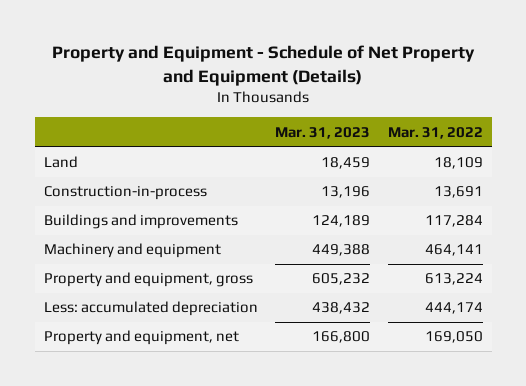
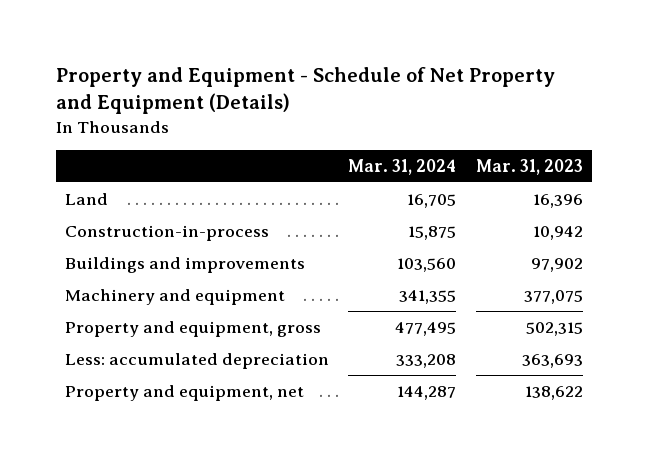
[387,126,483,139] Mar. 31, 2022 -> none
none -> [348,158,457,175] Mar. 31, 2024
[321,157,371,170] 18,459 -> [532,193,583,208] 16,396
[321,186,371,199] 13,196 -> [532,225,583,240] 10,942
[312,215,371,228] 124,189 -> [530,257,583,272] 97,902
[312,244,371,257] 449,388 -> [523,289,583,304] 377,075
[312,273,371,286] 605,232 -> [525,321,583,336] 502,315
[312,302,371,315] 438,432 -> [521,353,583,368] 363,693
[312,331,371,344] 166,800 -> [524,385,583,400] 138,622

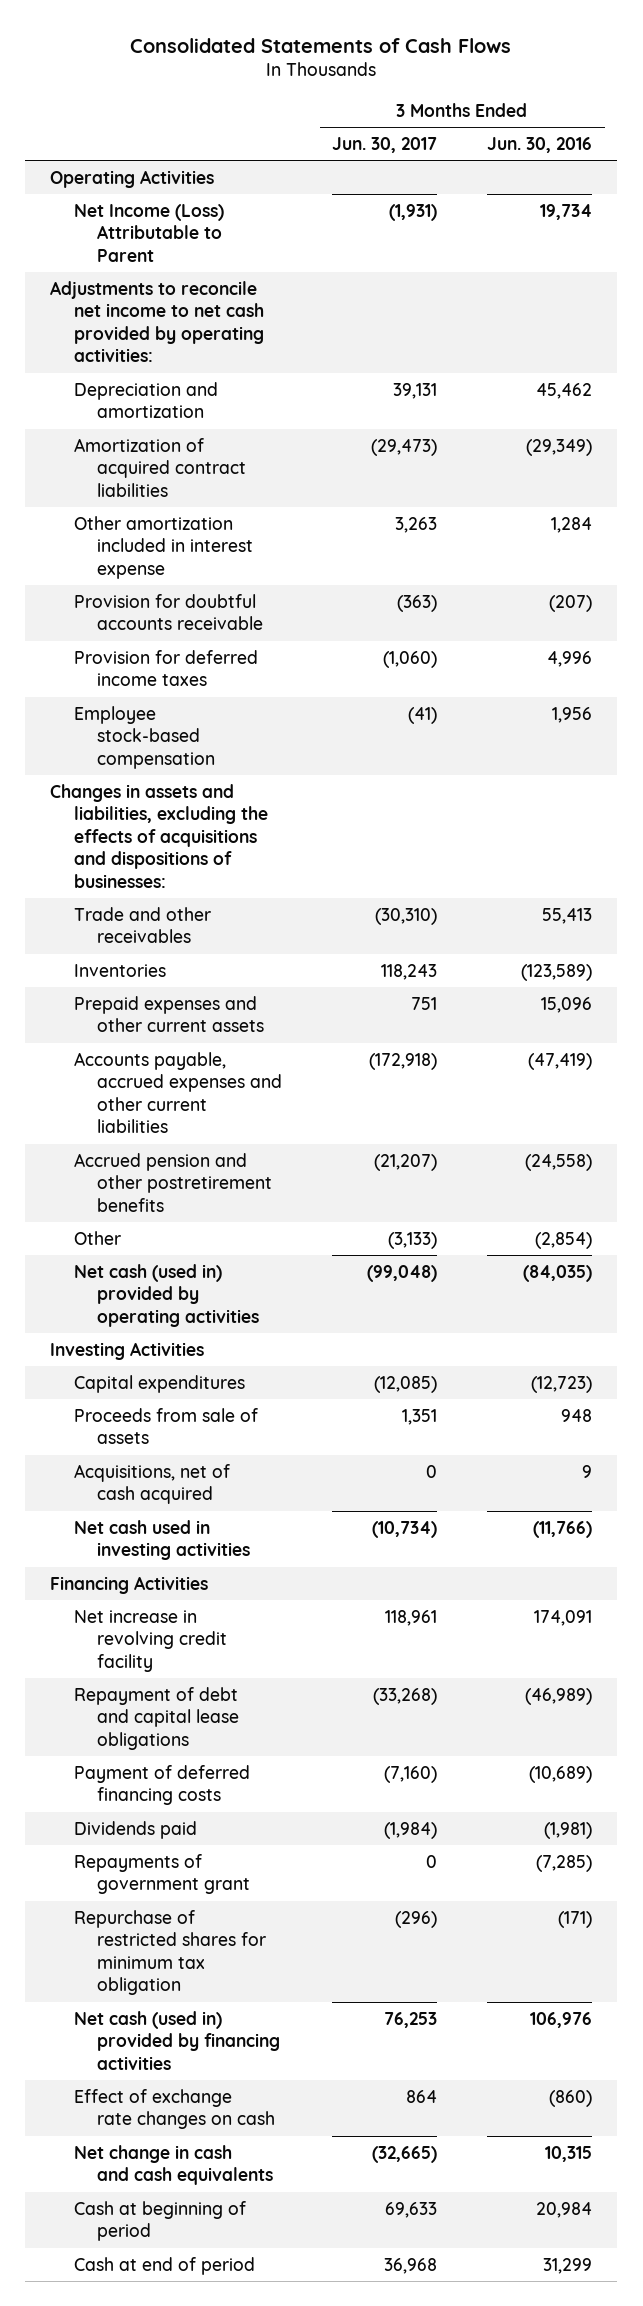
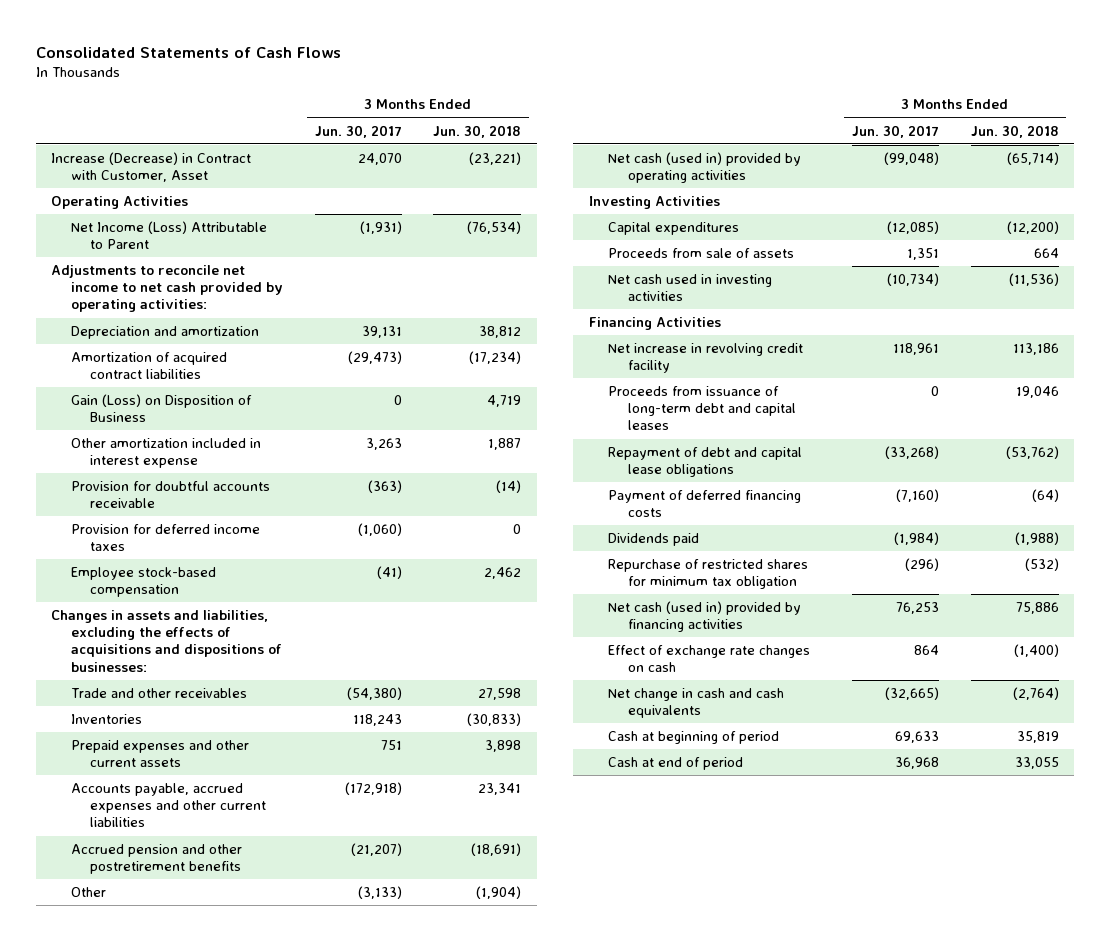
[487,137,593,154] Jun. 30, 2016 -> none
none -> [433,124,522,138] Jun. 30, 2018
none -> [51,151,252,183] Increase (Decrease) in Contract with Customer, Asset
none -> [70,393,252,423] Gain (Loss) on Disposition of Business
[375,907,438,925] (30,310) -> [346,686,402,700] (54,380)
[73,1463,230,1505] Acquisitions, net of cash acquired -> none
none -> [608,385,796,431] Proceeds from issuance of long-term debt and capital leases
[73,1853,251,1895] Repayments of government grant -> none

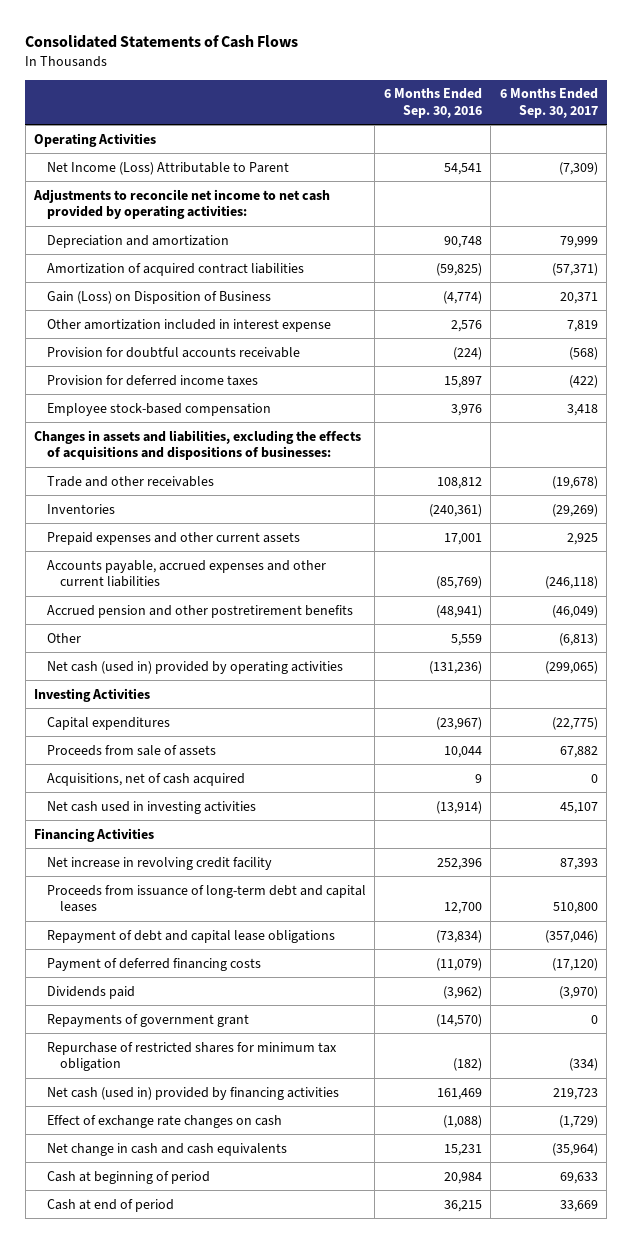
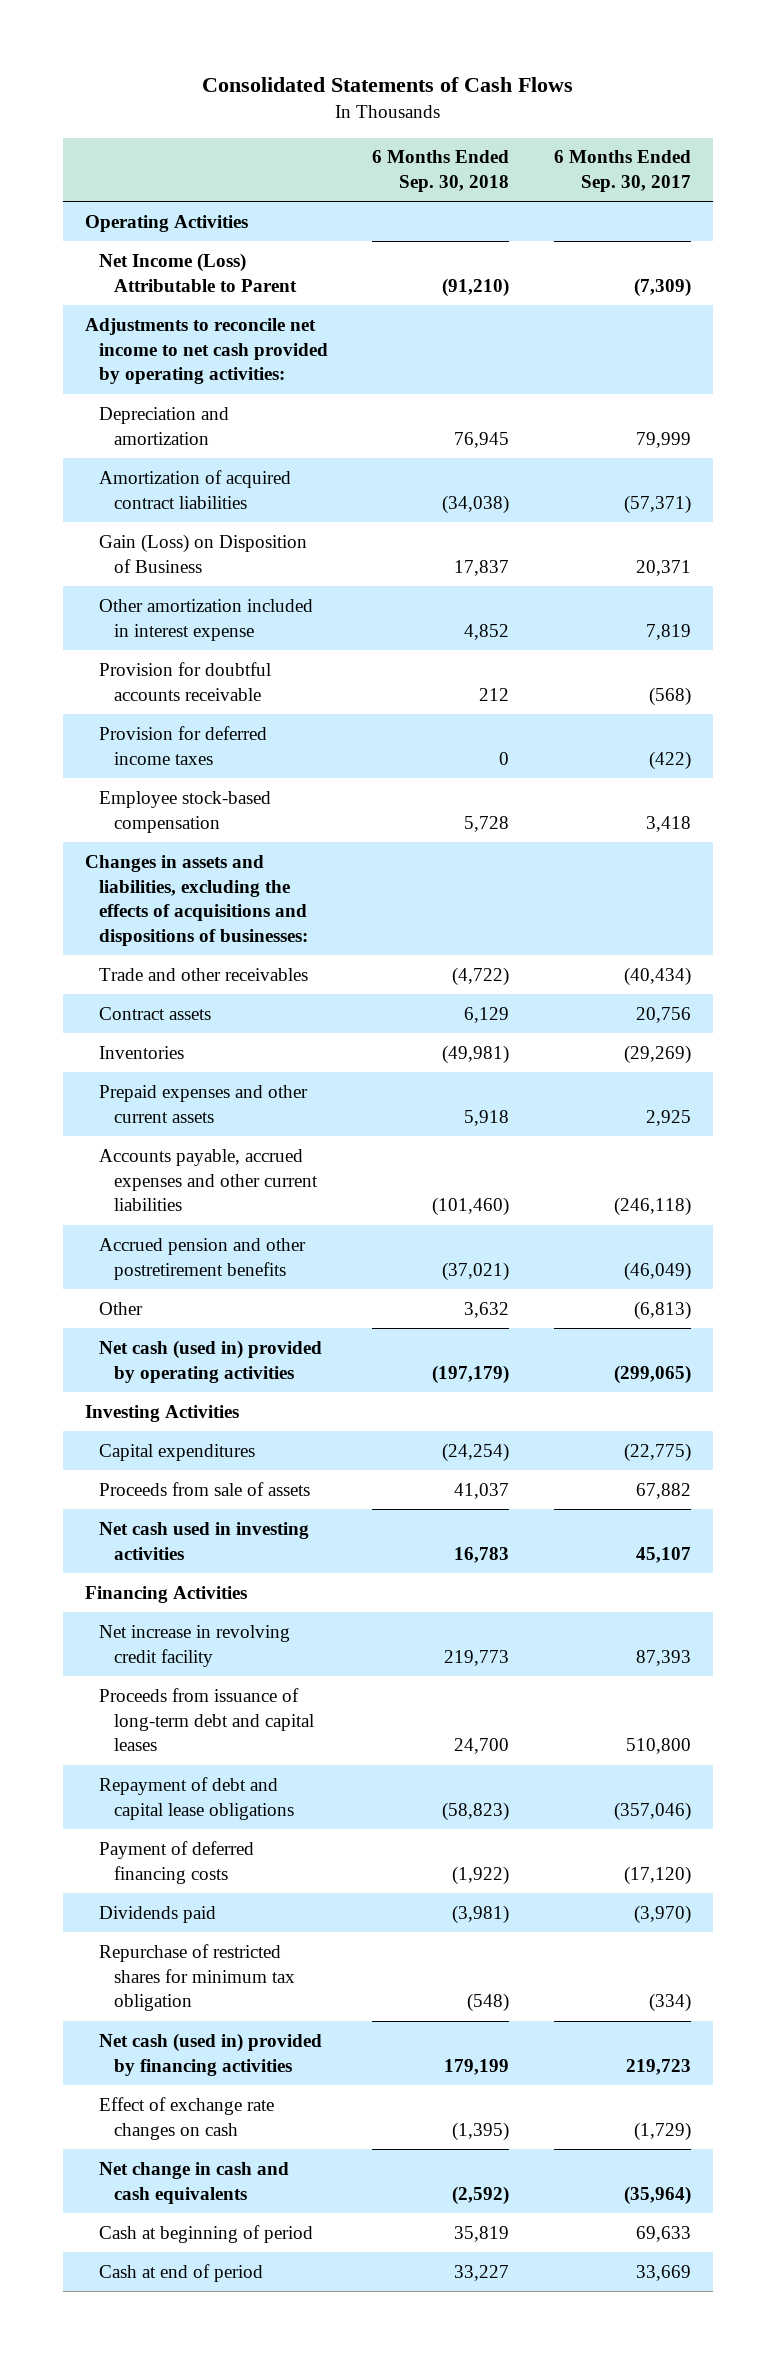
[383,88,482,118] 6 Months Ended Sep. 30, 2016 -> none
none -> [372,150,510,193] 6 Months Ended Sep. 30, 2018
[551,475,598,489] (19,678) -> [623,966,691,986] (40,434)
none -> [99,1006,212,1020] Contract assets
[47,772,246,786] Acquisitions, net of cash acquired -> none
[47,1013,250,1027] Repayments of government grant -> none

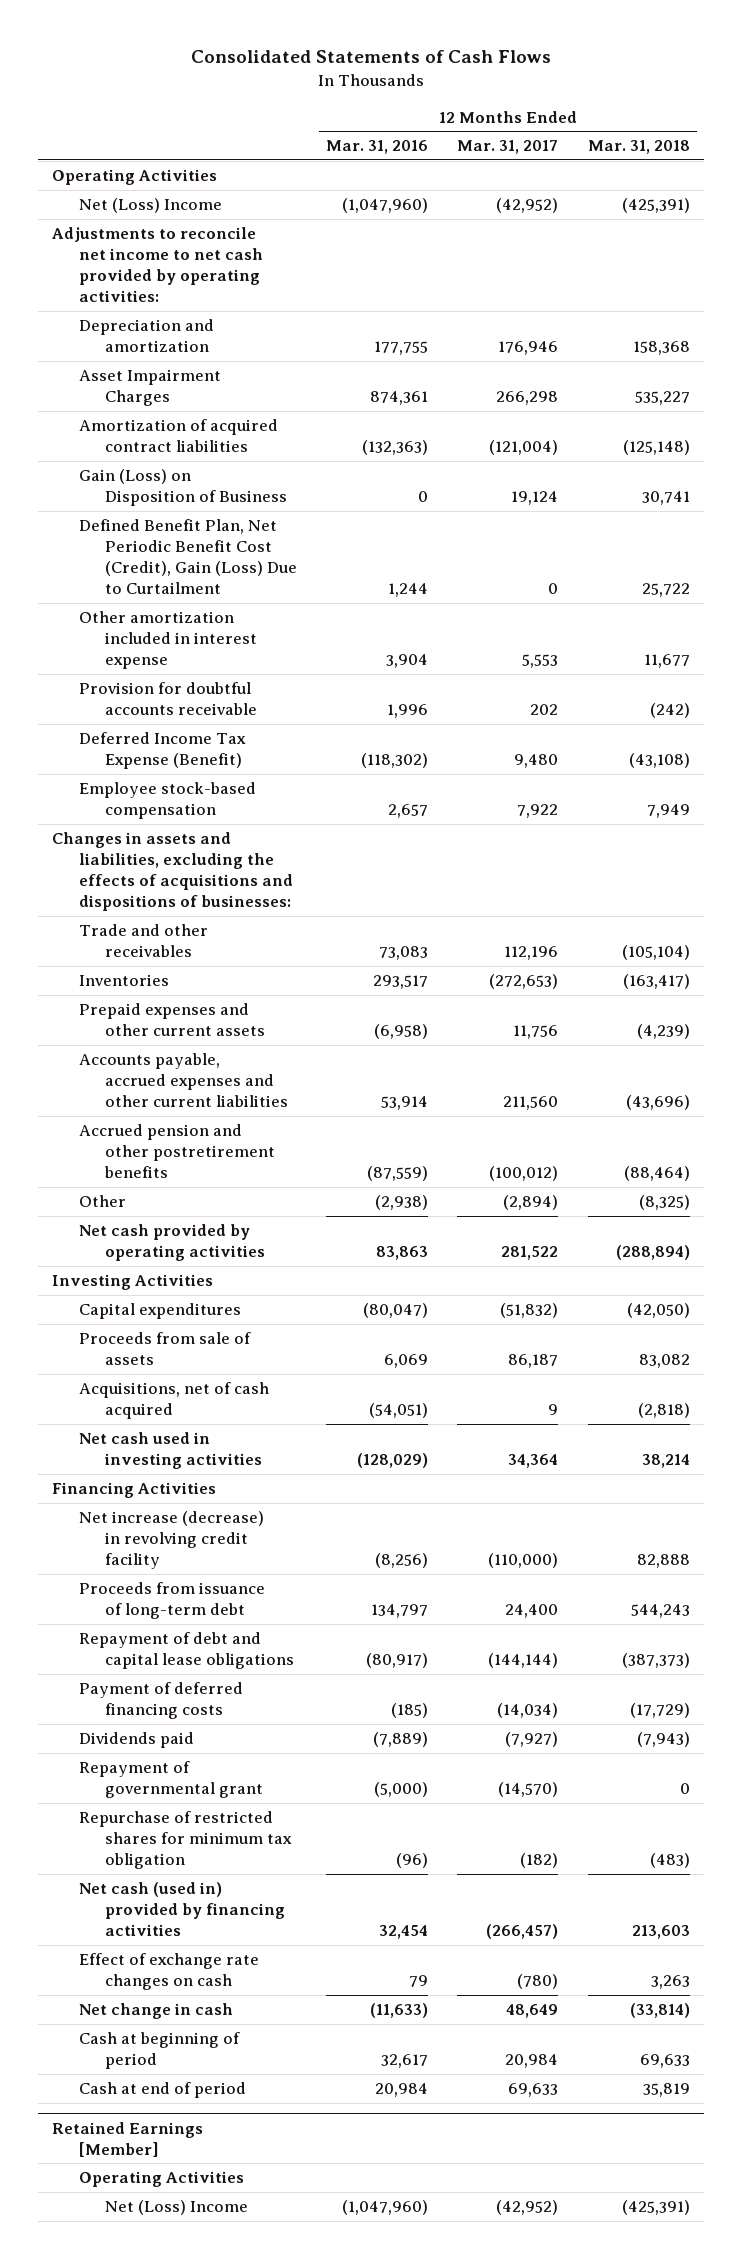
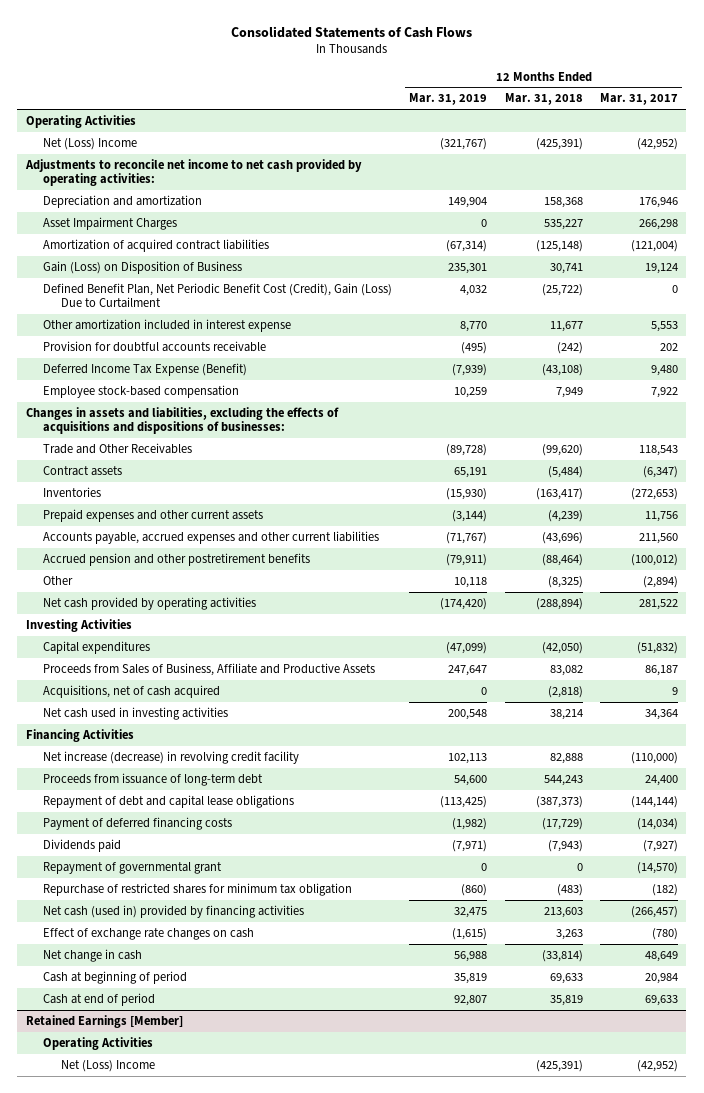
[326,140,429,155] Mar. 31, 2016 -> none
none -> [409,93,488,106] Mar. 31, 2019
[641,583,690,598] 25,722 -> [541,283,583,296] (25,722)
[78,924,208,958] Trade and other receivables -> [43,442,193,454] Trade and Other Receivables
[504,946,559,961] 112,196 -> [638,444,678,456] 118,543
[621,945,690,961] (105,104) -> [541,443,583,456] (99,620)
none -> [43,465,123,476] Contract assets
[78,1332,251,1366] Proceeds from sale of assets -> [43,662,376,676] Proceeds from Sales of Business, Affiliate and Productive Assets

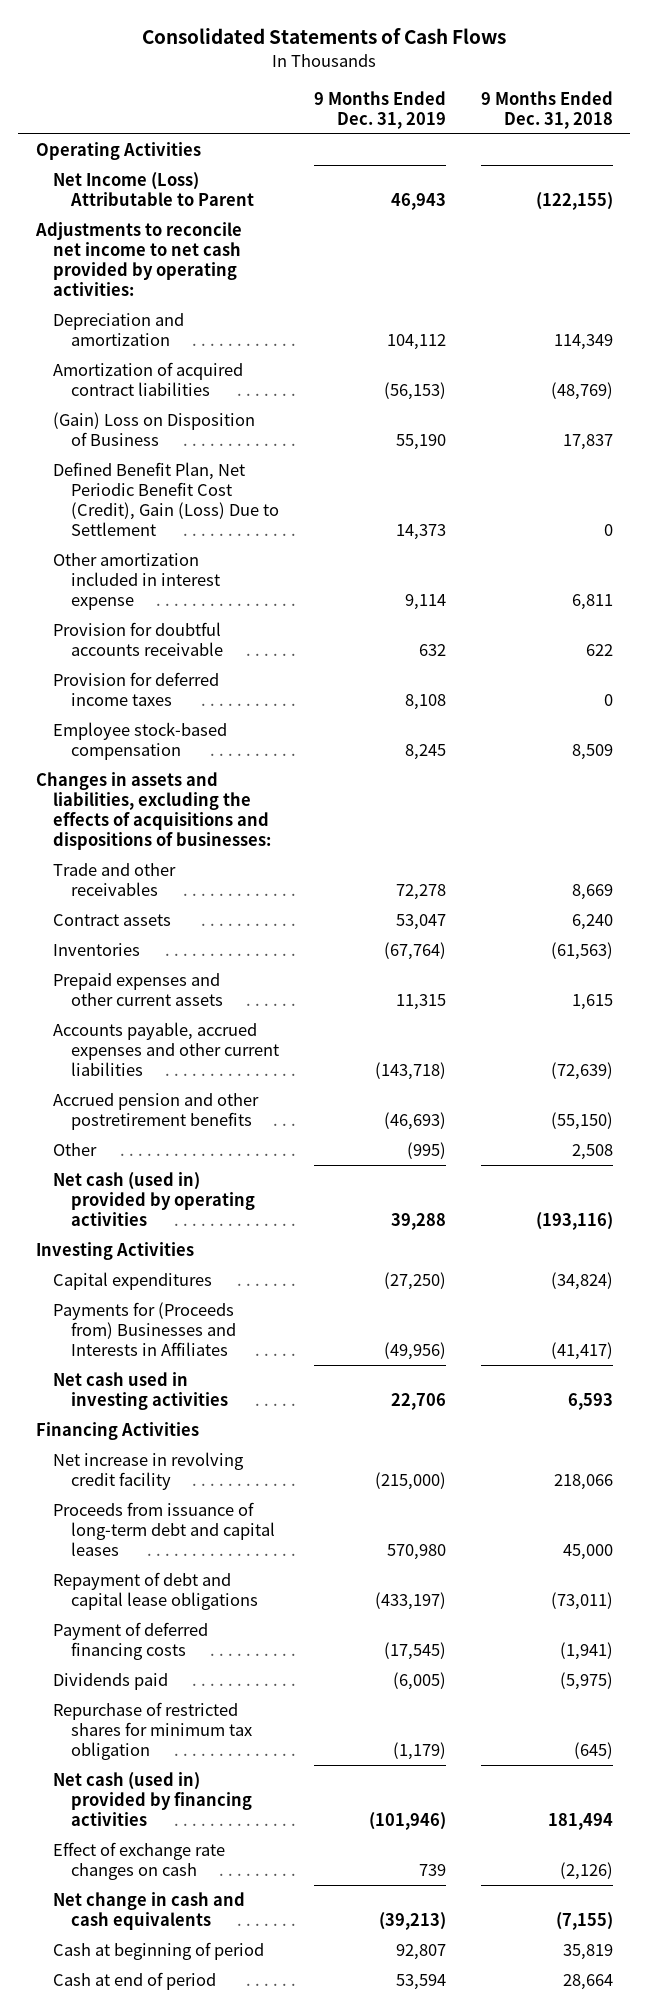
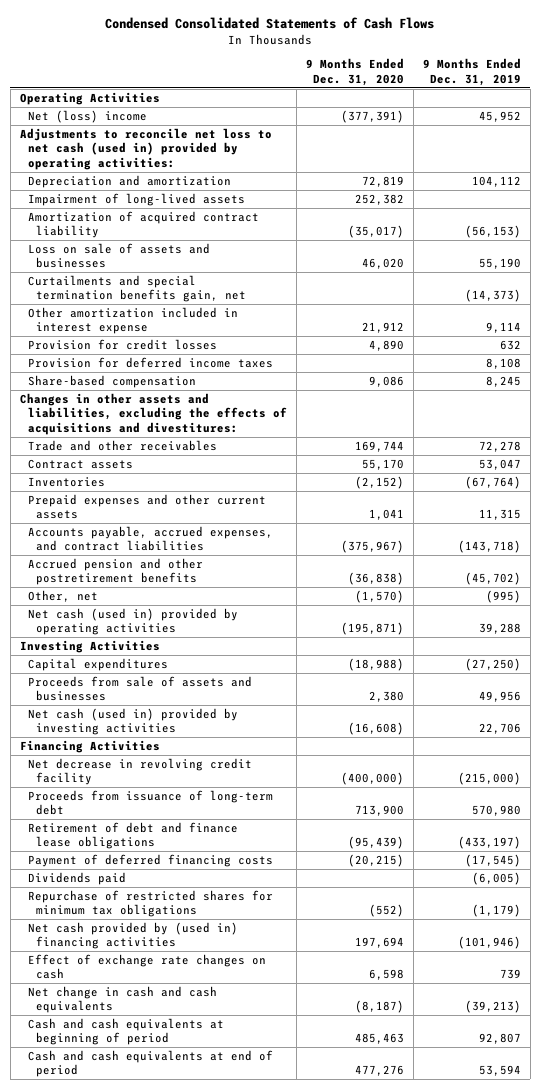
[142,28,507,45] Consolidated Statements of Cash Flows -> [105,17,435,30] Condensed Consolidated Statements of Cash Flows
[480,90,613,129] 9 Months Ended Dec. 31, 2018 -> none
none -> [305,58,404,86] 9 Months Ended Dec. 31, 2020
[53,172,254,207] Net Income (Loss) Attributable to Parent -> [28,109,148,123] Net (loss) income
[390,193,446,211] 46,943 -> [478,110,521,122] 45,952
[34,222,242,297] Adjustments to reconcile net income to net cash provided by operating activities: -> [19,127,272,170] Adjustments to reconcile net loss to net cash (used in) provided by operating activities:
[53,462,279,537] Defined Benefit Plan, Net Periodic Benefit Cost (Credit), Gain (Loss) Due to Settlement -> none
none -> [28,192,246,206] Impairment of long-lived assets
[53,362,244,397] Amortization of acquired contract liabilities -> [28,210,260,239] Amortization of acquired contract liability
[53,412,256,447] (Gain) Loss on Disposition of Business -> [28,242,211,269] Loss on sale of assets and businesses
none -> [28,274,247,303] Curtailments and special termination benefits gain, net
[53,622,223,657] Provision for doubtful accounts receivable -> [28,338,218,350] Provision for credit losses
[53,722,228,761] Employee stock-based compensation -> [28,374,197,388] Share-based compensation
[35,772,272,851] Changes in assets and liabilities, excluding the effects of acquisitions and dispositions of businesses: -> [19,392,288,435] Changes in other assets and liabilities, excluding the effects of acquisitions and divestitures:
[53,1022,279,1077] Accounts payable, accrued expenses and other current liabilities -> [28,525,274,552] Accounts payable, accrued expenses, and contract liabilities
[383,1112,446,1131] (46,693) -> [464,572,521,586] (45,702)
[53,1143,98,1157] Other -> [28,589,99,602] Other, net
[53,1302,236,1357] Payments for (Proceeds from) Businesses and Interests in Affiliates -> none
none -> [28,675,253,702] Proceeds from sale of assets and businesses
[53,1372,228,1411] Net cash used in investing activities -> [28,707,239,736] Net cash (used in) provided by investing activities
[53,1452,245,1491] Net increase in revolving credit facility -> [28,757,253,786] Net decrease in revolving credit facility
[53,1502,275,1557] Proceeds from issuance of long-term debt and capital leases -> [28,789,274,816] Proceeds from issuance of long-term debt
[53,1572,258,1611] Repayment of debt and capital lease obligations -> [28,821,239,850] Retirement of debt and finance lease obligations
[53,1702,252,1761] Repurchase of restricted shares for minimum tax obligation -> [28,889,274,918] Repurchase of restricted shares for minimum tax obligations
[53,1772,252,1827] Net cash (used in) provided by financing activities -> [28,921,239,950] Net cash provided by (used in) financing activities
[53,1942,265,1961] Cash at beginning of period -> [28,1017,225,1046] Cash and cash equivalents at beginning of period
[53,1972,217,1991] Cash at end of period -> [28,1049,274,1078] Cash and cash equivalents at end of period

